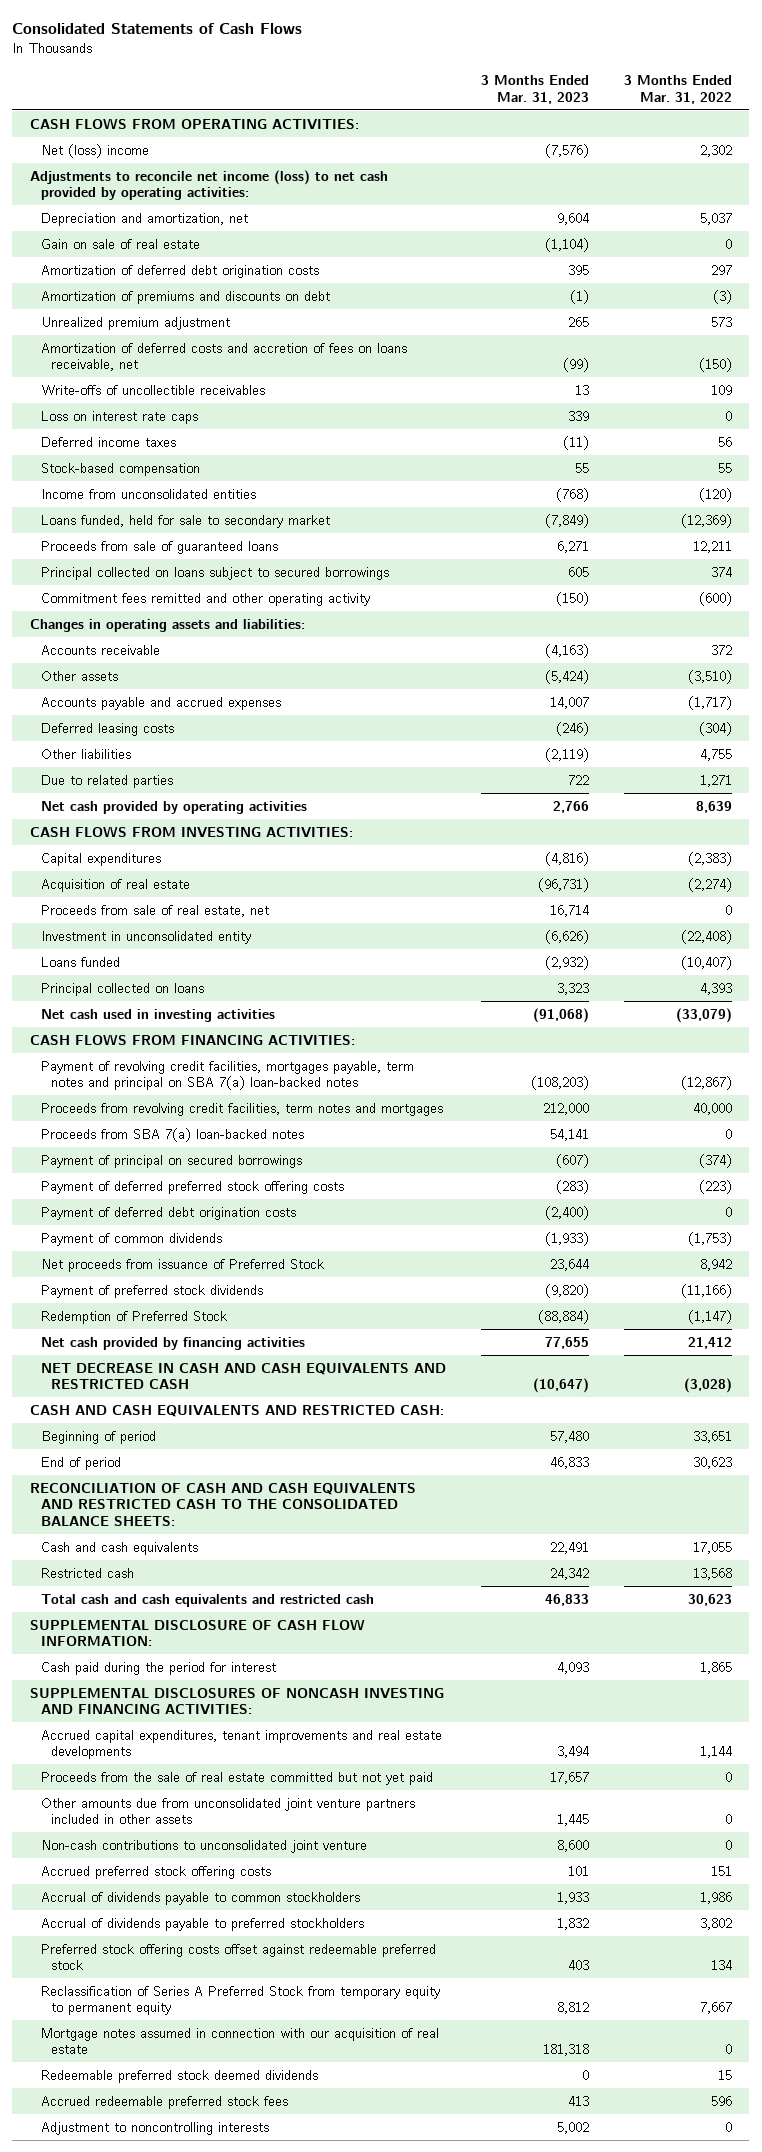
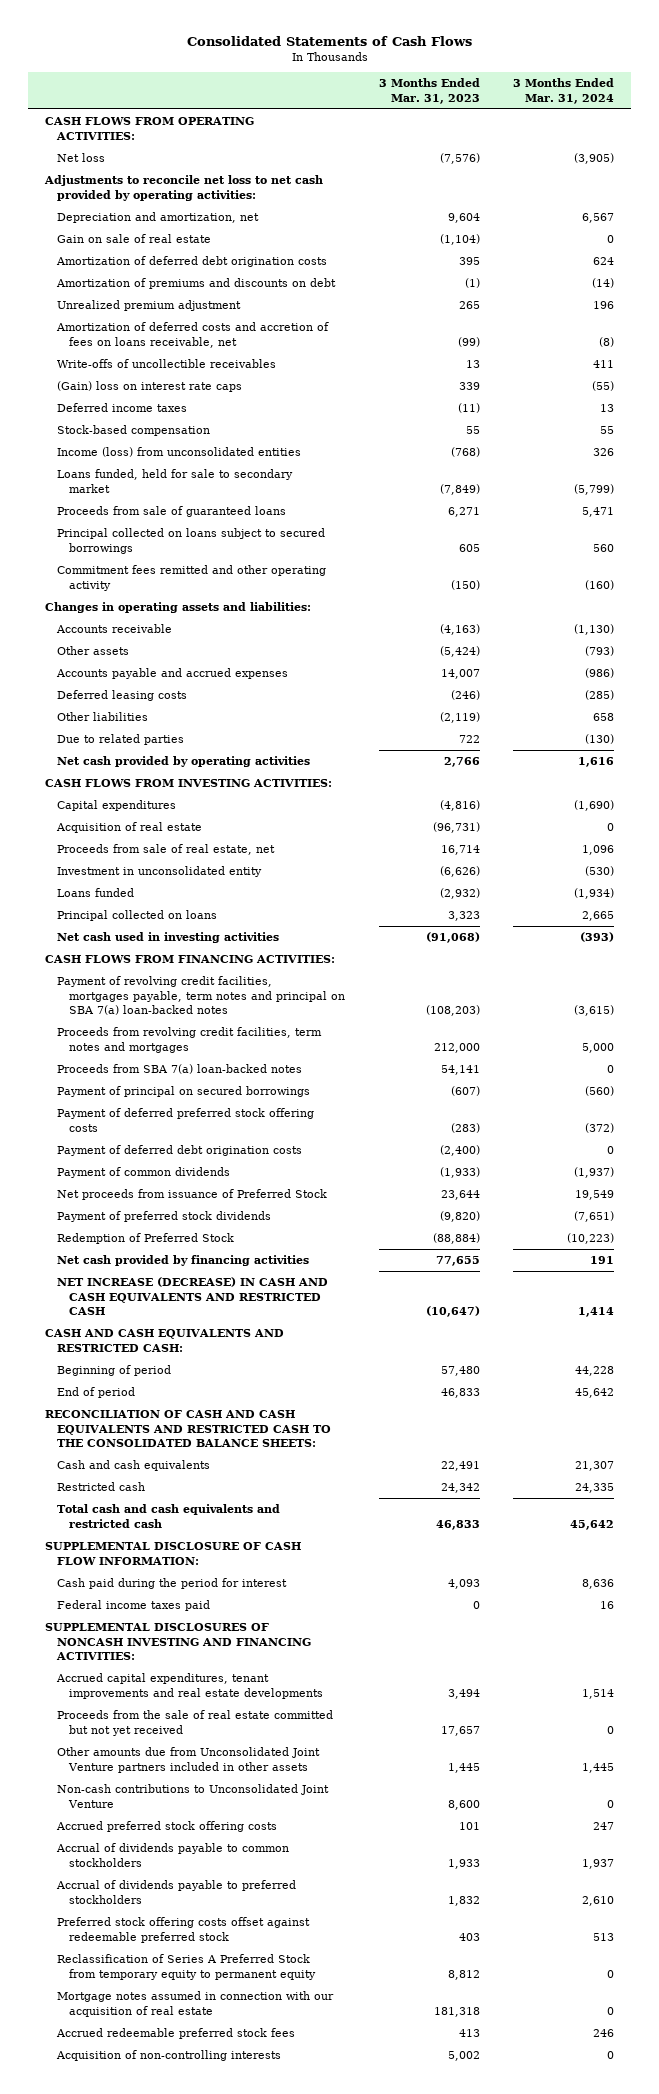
[623,75,732,104] 3 Months Ended Mar. 31, 2022 -> none
none -> [513,78,615,104] 3 Months Ended Mar. 31, 2024
[40,143,149,158] Net (loss) income -> [56,153,105,163] Net loss
[30,169,389,201] Adjustments to reconcile net income (loss) to net cash provided by operating activities: -> [43,175,323,201] Adjustments to reconcile net loss to net cash provided by operating activities:
[40,410,198,424] Loss on interest rate caps -> [56,381,242,393] (Gain) loss on interest rate caps
[40,488,256,499] Income from unconsolidated entities -> [56,447,301,458] Income (loss) from unconsolidated entities
[40,1362,446,1390] NET DECREASE IN CASH AND CASH EQUIVALENTS AND RESTRICTED CASH -> [56,1277,328,1316] NET INCREASE (DECREASE) IN CASH AND CASH EQUIVALENTS AND RESTRICTED CASH
none -> [56,1600,210,1612] Federal income taxes paid
[40,1771,433,1785] Proceeds from the sale of real estate committed but not yet paid -> [56,1710,333,1736] Proceeds from the sale of real estate committed but not yet received
[40,1797,415,1825] Other amounts due from unconsolidated joint venture partners included in other assets -> [56,1747,320,1773] Other amounts due from Unconsolidated Joint Venture partners included in other assets
[40,1839,367,1853] Non-cash contributions to unconsolidated joint venture -> [56,1784,329,1808] Non-cash contributions to Unconsolidated Joint Venture
[40,2069,318,2083] Redeemable preferred stock deemed dividends -> none
[40,2121,269,2135] Adjustment to noncontrolling interests -> none
none -> [55,2050,281,2062] Acquisition of non-controlling interests

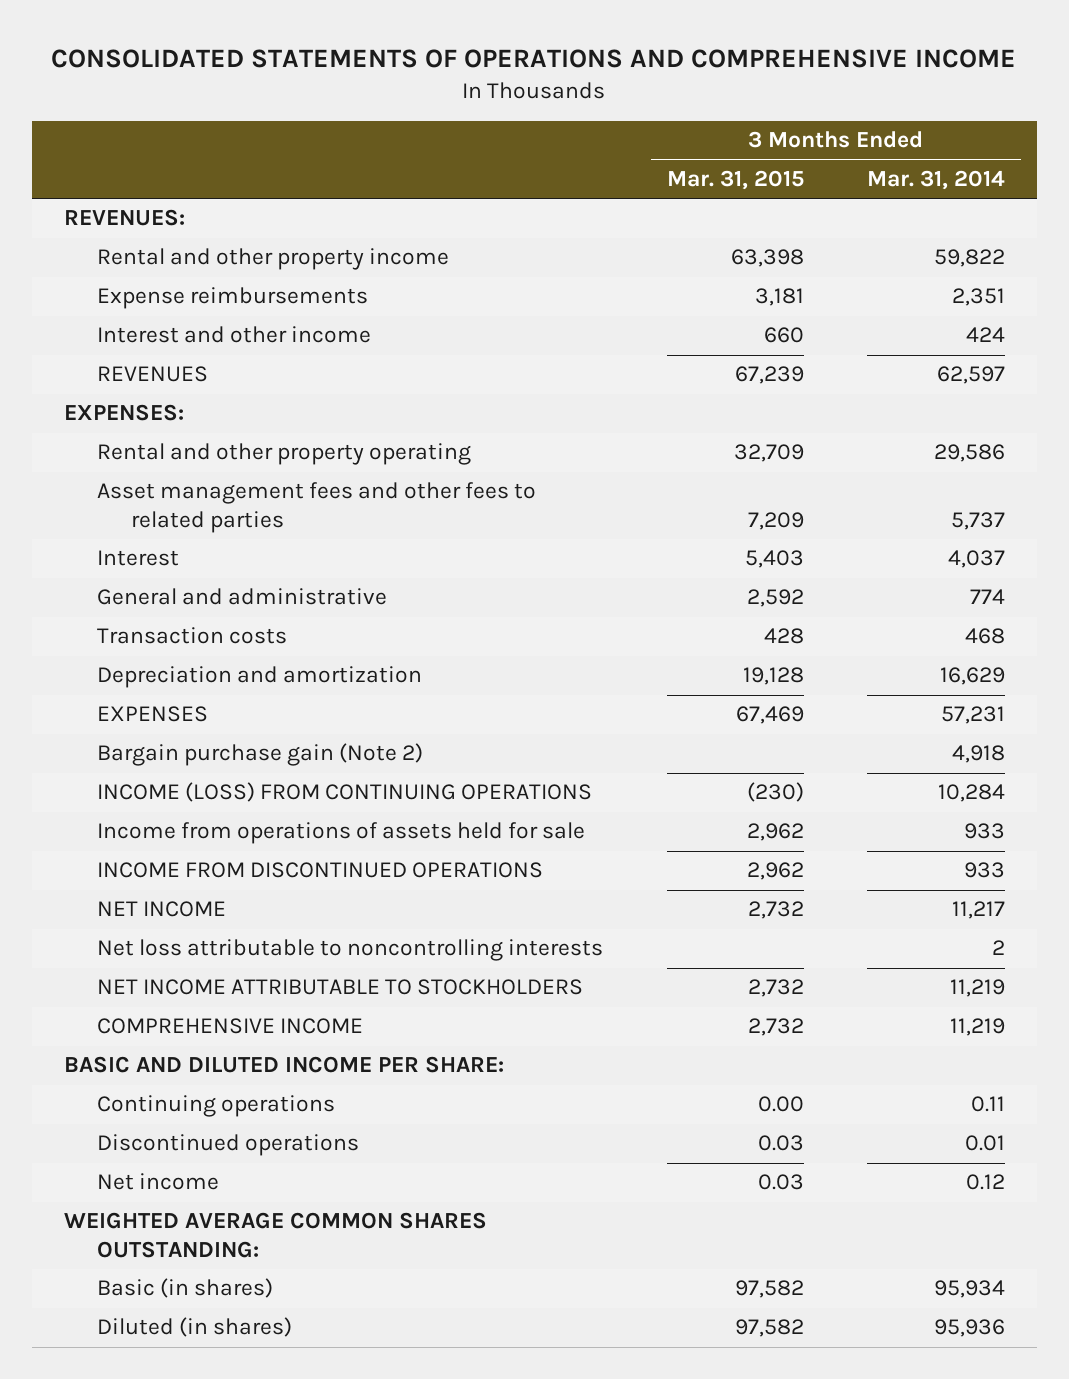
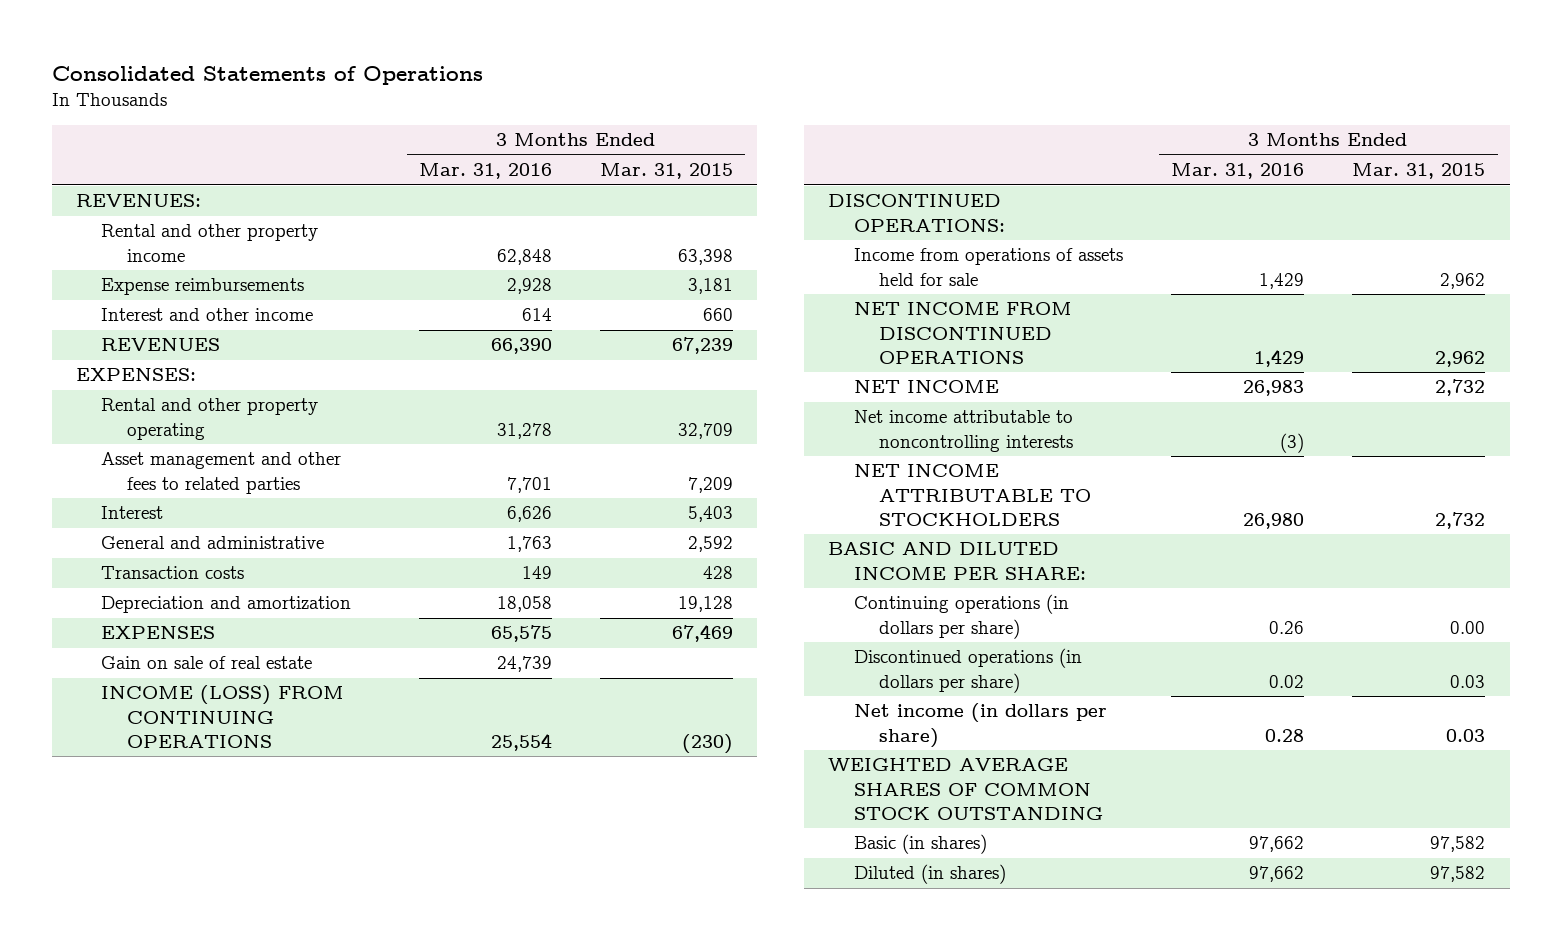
[51,49,1017,69] CONSOLIDATED STATEMENTS OF OPERATIONS AND COMPREHENSIVE INCOME -> [51,65,483,85] Consolidated Statements of Operations
[867,170,1006,191] Mar. 31, 2014 -> none
none -> [418,163,552,180] Mar. 31, 2016
[97,482,537,534] Asset management fees and other fees to related parties -> [101,452,342,494] Asset management and other fees to related parties
[97,743,424,767] Bargain purchase gain (Note 2) -> none
none -> [101,656,313,670] Gain on sale of real estate
none -> [828,194,1005,232] DISCONTINUED OPERATIONS:
[97,862,544,879] INCOME FROM DISCONTINUED OPERATIONS -> [853,302,1072,364] NET INCOME FROM DISCONTINUED OPERATIONS
[97,939,604,962] Net loss attributable to noncontrolling interests -> [853,410,1074,452] Net income attributable to noncontrolling interests
[97,1018,364,1035] COMPREHENSIVE INCOME -> none
[97,1095,336,1118] Continuing operations -> [853,594,1069,639] Continuing operations (in dollars per share)
[97,1134,360,1157] Discontinued operations -> [853,648,1082,693] Discontinued operations (in dollars per share)
[97,1173,220,1191] Net income -> [853,703,1107,748] Net income (in dollars per share)
[63,1212,487,1259] WEIGHTED AVERAGE COMMON SHARES OUTSTANDING: -> [828,758,1103,820] WEIGHTED AVERAGE SHARES OF COMMON STOCK OUTSTANDING

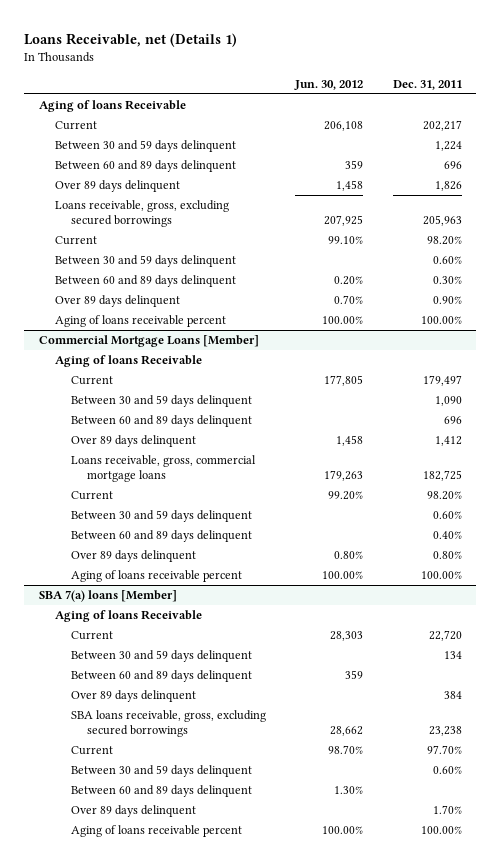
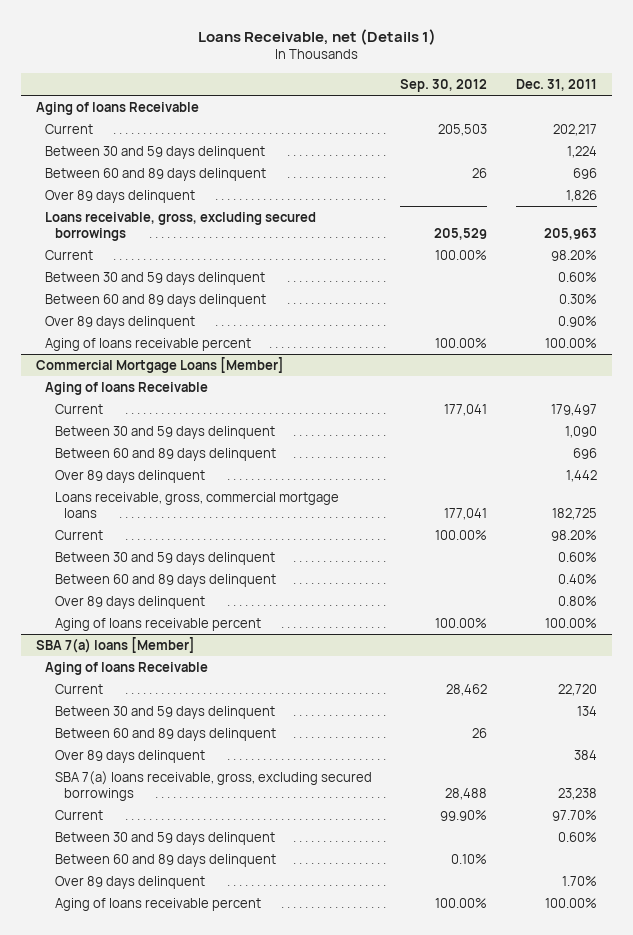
[294,79,364,90] Jun. 30, 2012 -> none
none -> [400,78,488,92] Sep. 30, 2012
[434,436,462,447] 1,412 -> [566,469,598,482] 1,442
[70,710,266,737] SBA loans receivable, gross, excluding secured borrowings -> [54,770,372,801] SBA 7(a) loans receivable, gross, excluding secured borrowings

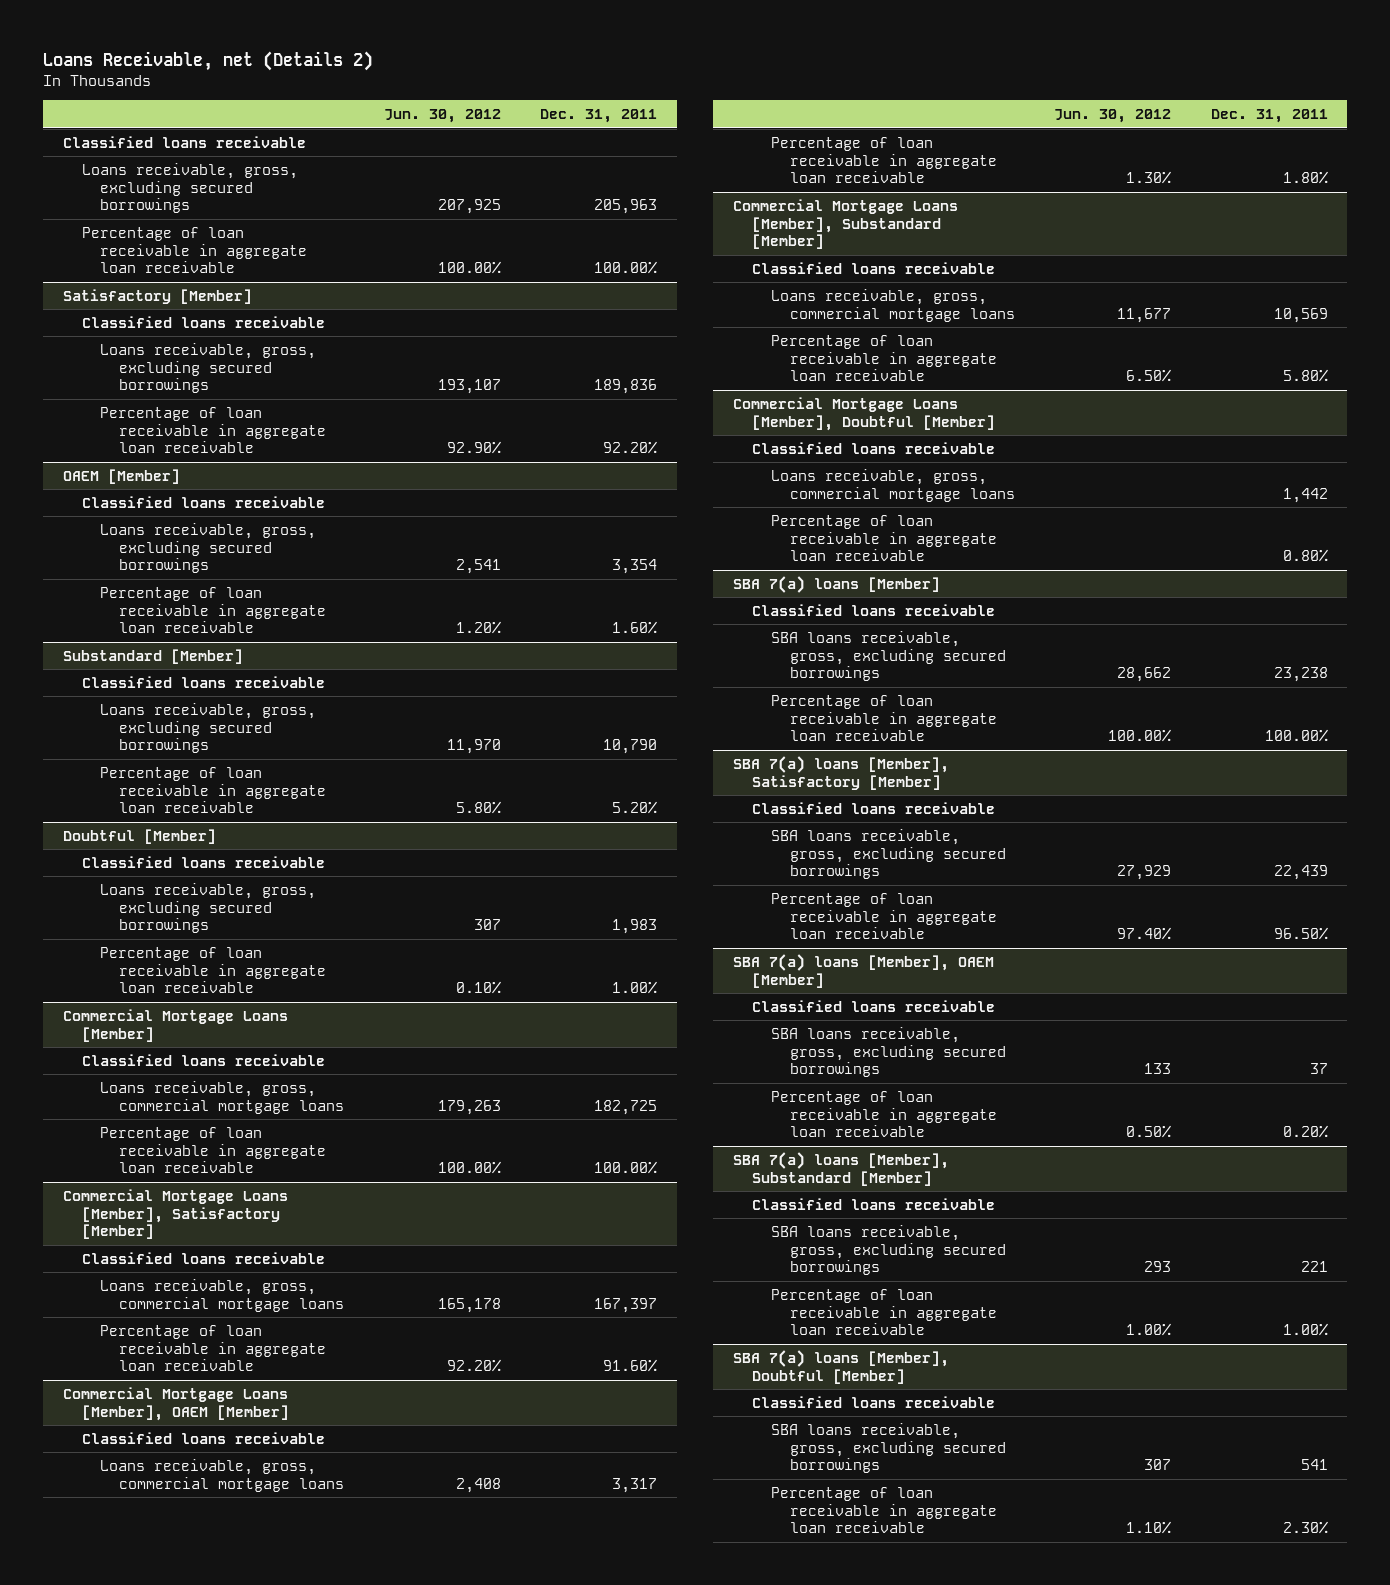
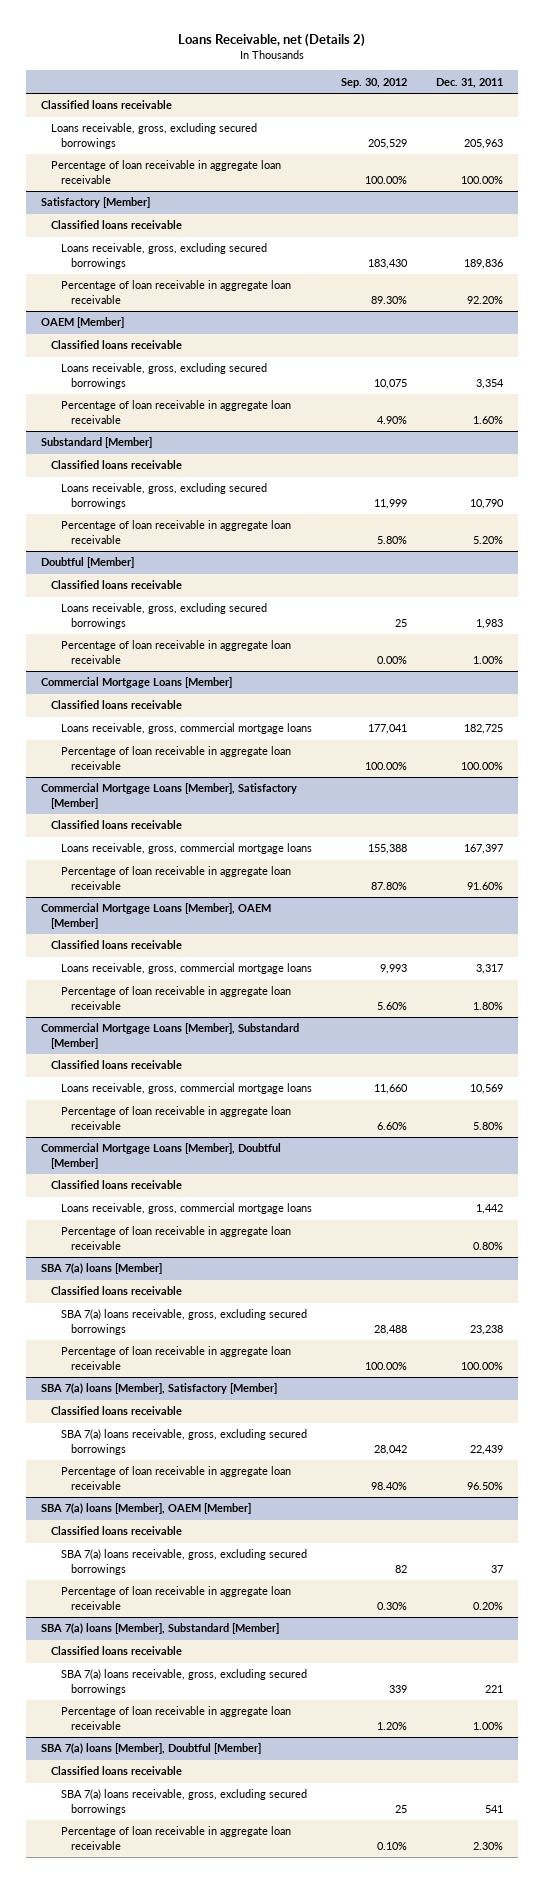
[383,109,501,124] Jun. 30, 2012 -> none
none -> [341,77,408,88] Sep. 30, 2012
[771,630,1007,682] SBA loans receivable, gross, excluding secured borrowings -> [60,1309,307,1335] SBA 7(a) loans receivable, gross, excluding secured borrowings
[771,828,1007,880] SBA loans receivable, gross, excluding secured borrowings -> [60,1429,307,1455] SBA 7(a) loans receivable, gross, excluding secured borrowings
[771,1026,1007,1078] SBA loans receivable, gross, excluding secured borrowings -> [60,1549,307,1575] SBA 7(a) loans receivable, gross, excluding secured borrowings
[771,1224,1007,1276] SBA loans receivable, gross, excluding secured borrowings -> [60,1669,307,1695] SBA 7(a) loans receivable, gross, excluding secured borrowings
[771,1422,1007,1474] SBA loans receivable, gross, excluding secured borrowings -> [60,1789,307,1815] SBA 7(a) loans receivable, gross, excluding secured borrowings

